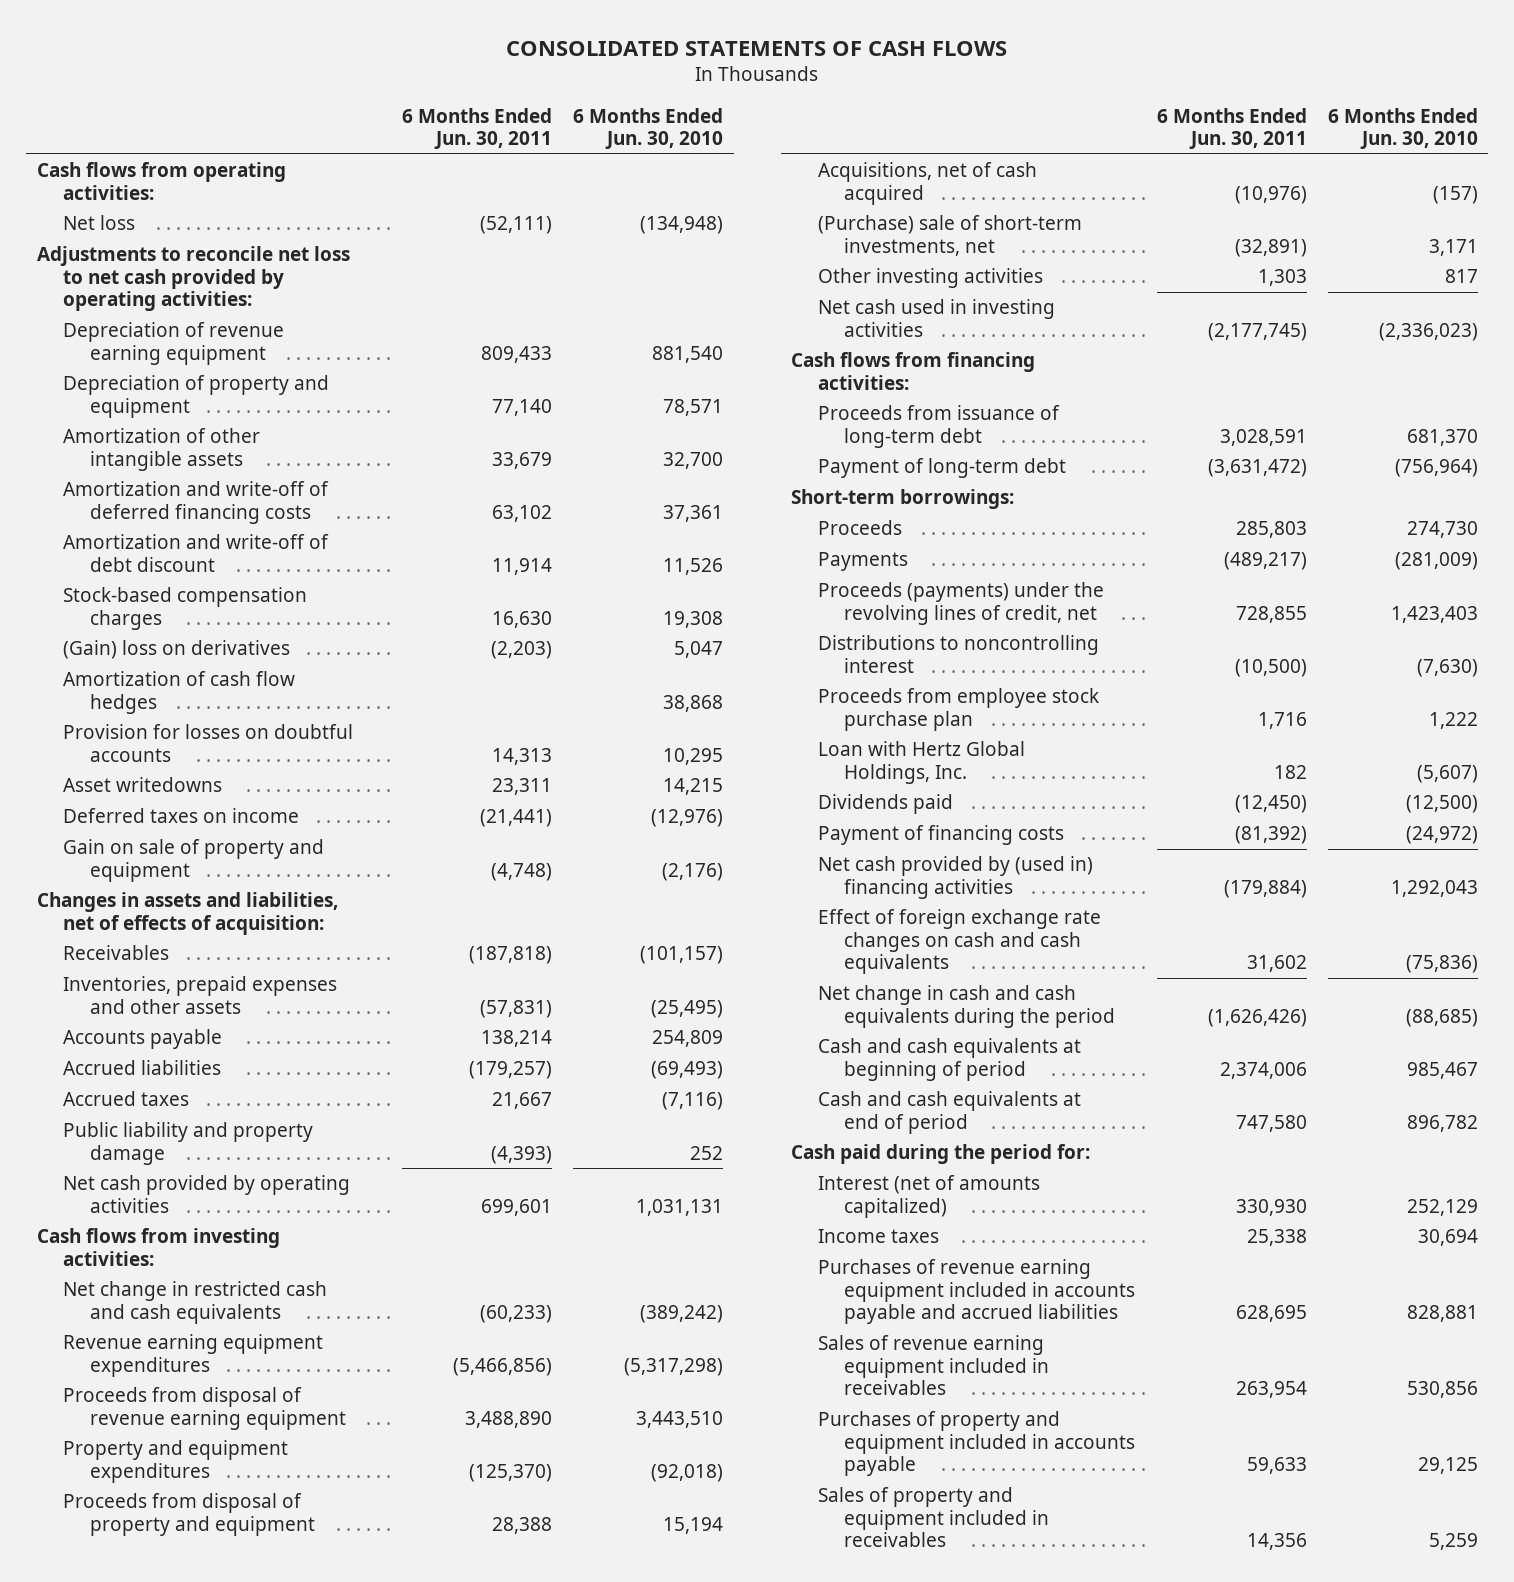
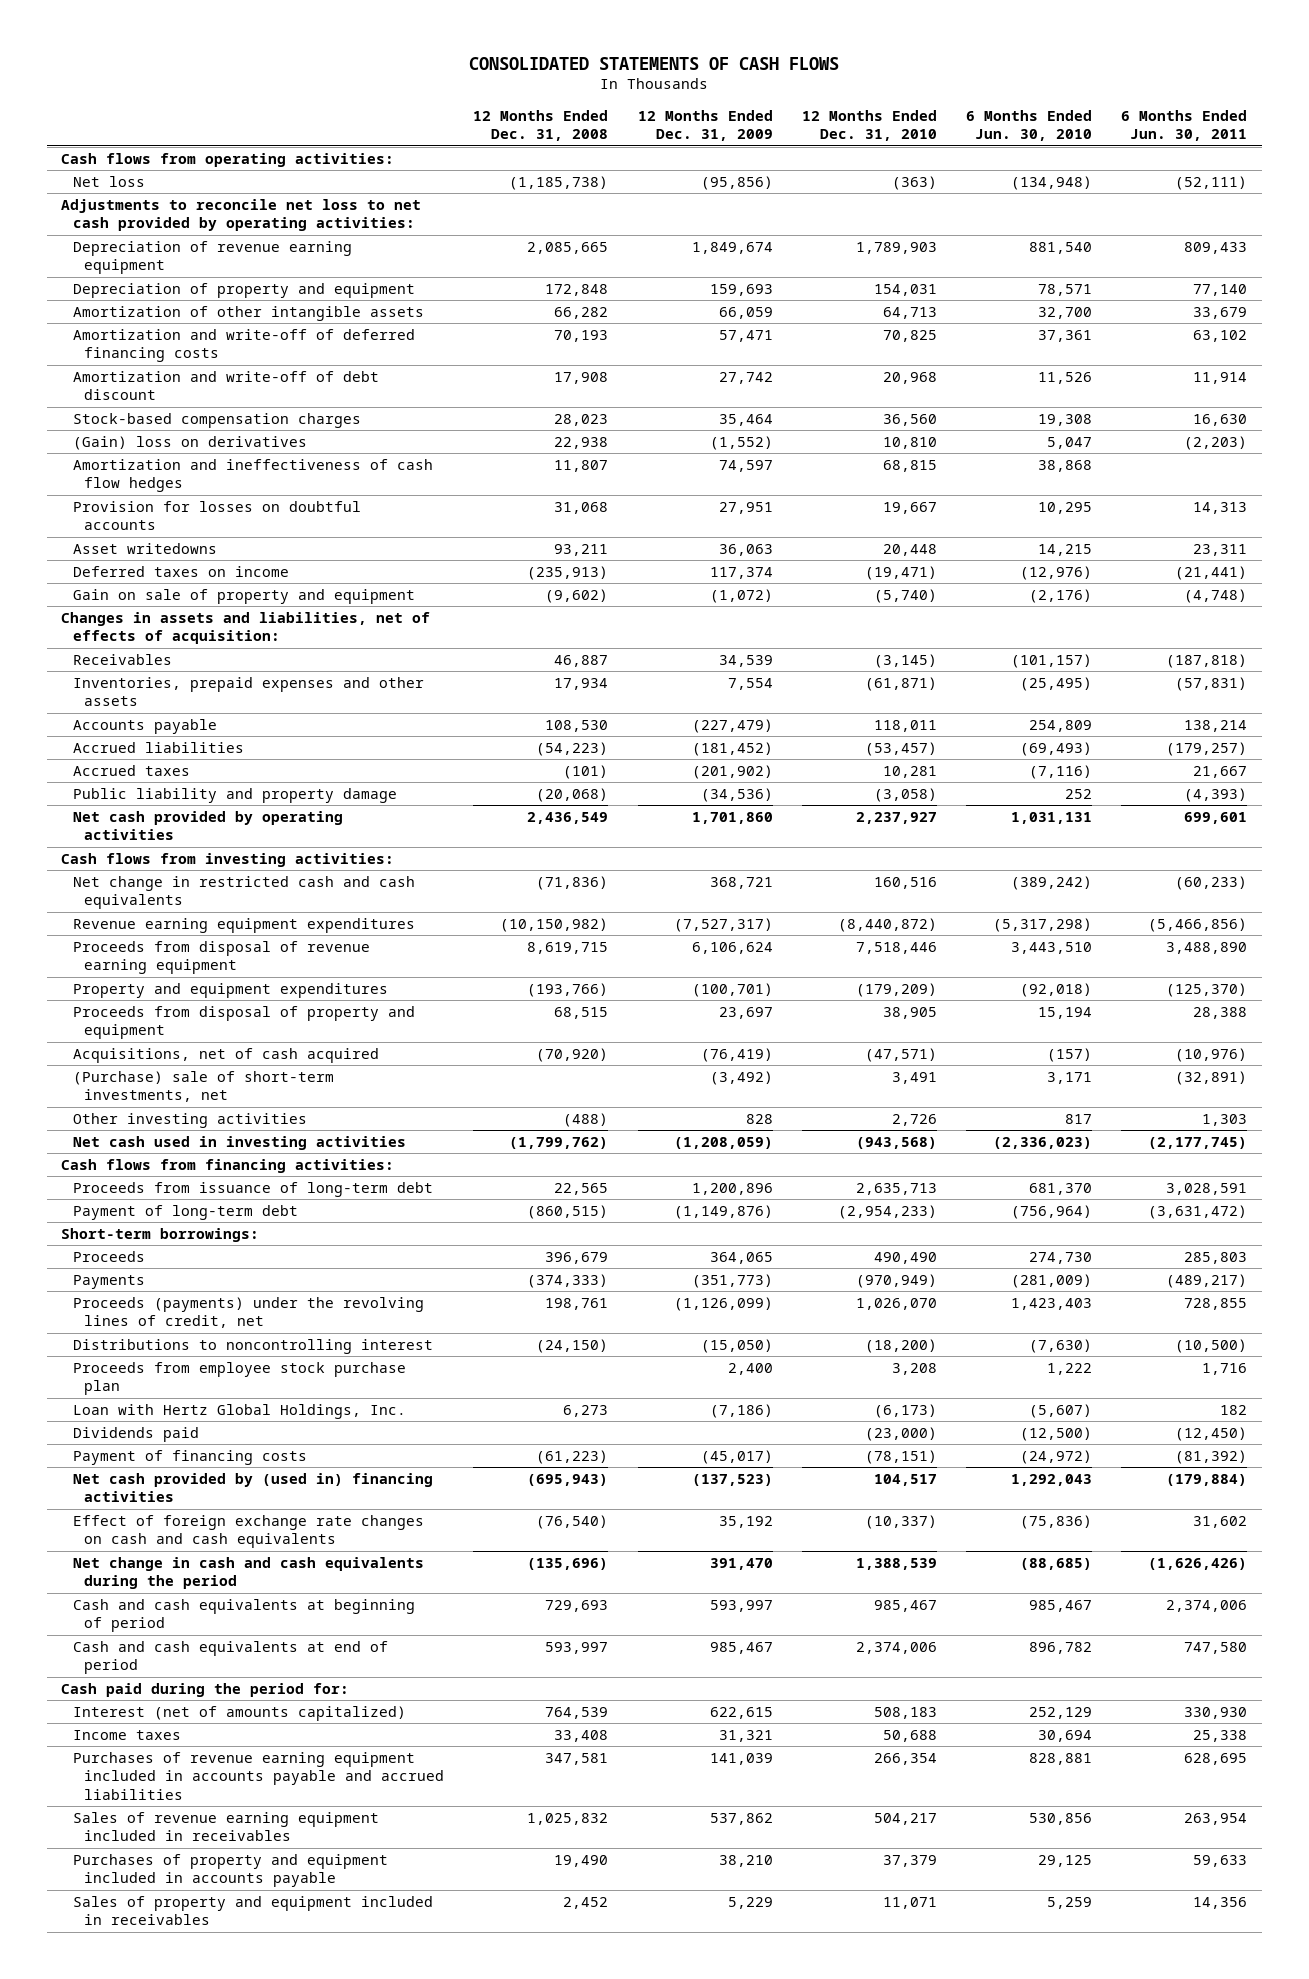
none -> [473,109,609,142] 12 Months Ended Dec. 31, 2008
none -> [637,109,773,142] 12 Months Ended Dec. 31, 2009
none -> [801,109,937,142] 12 Months Ended Dec. 31, 2010
[63,671,296,714] Amortization of cash flow hedges -> [72,458,433,493] Amortization and ineffectiveness of cash flow hedges

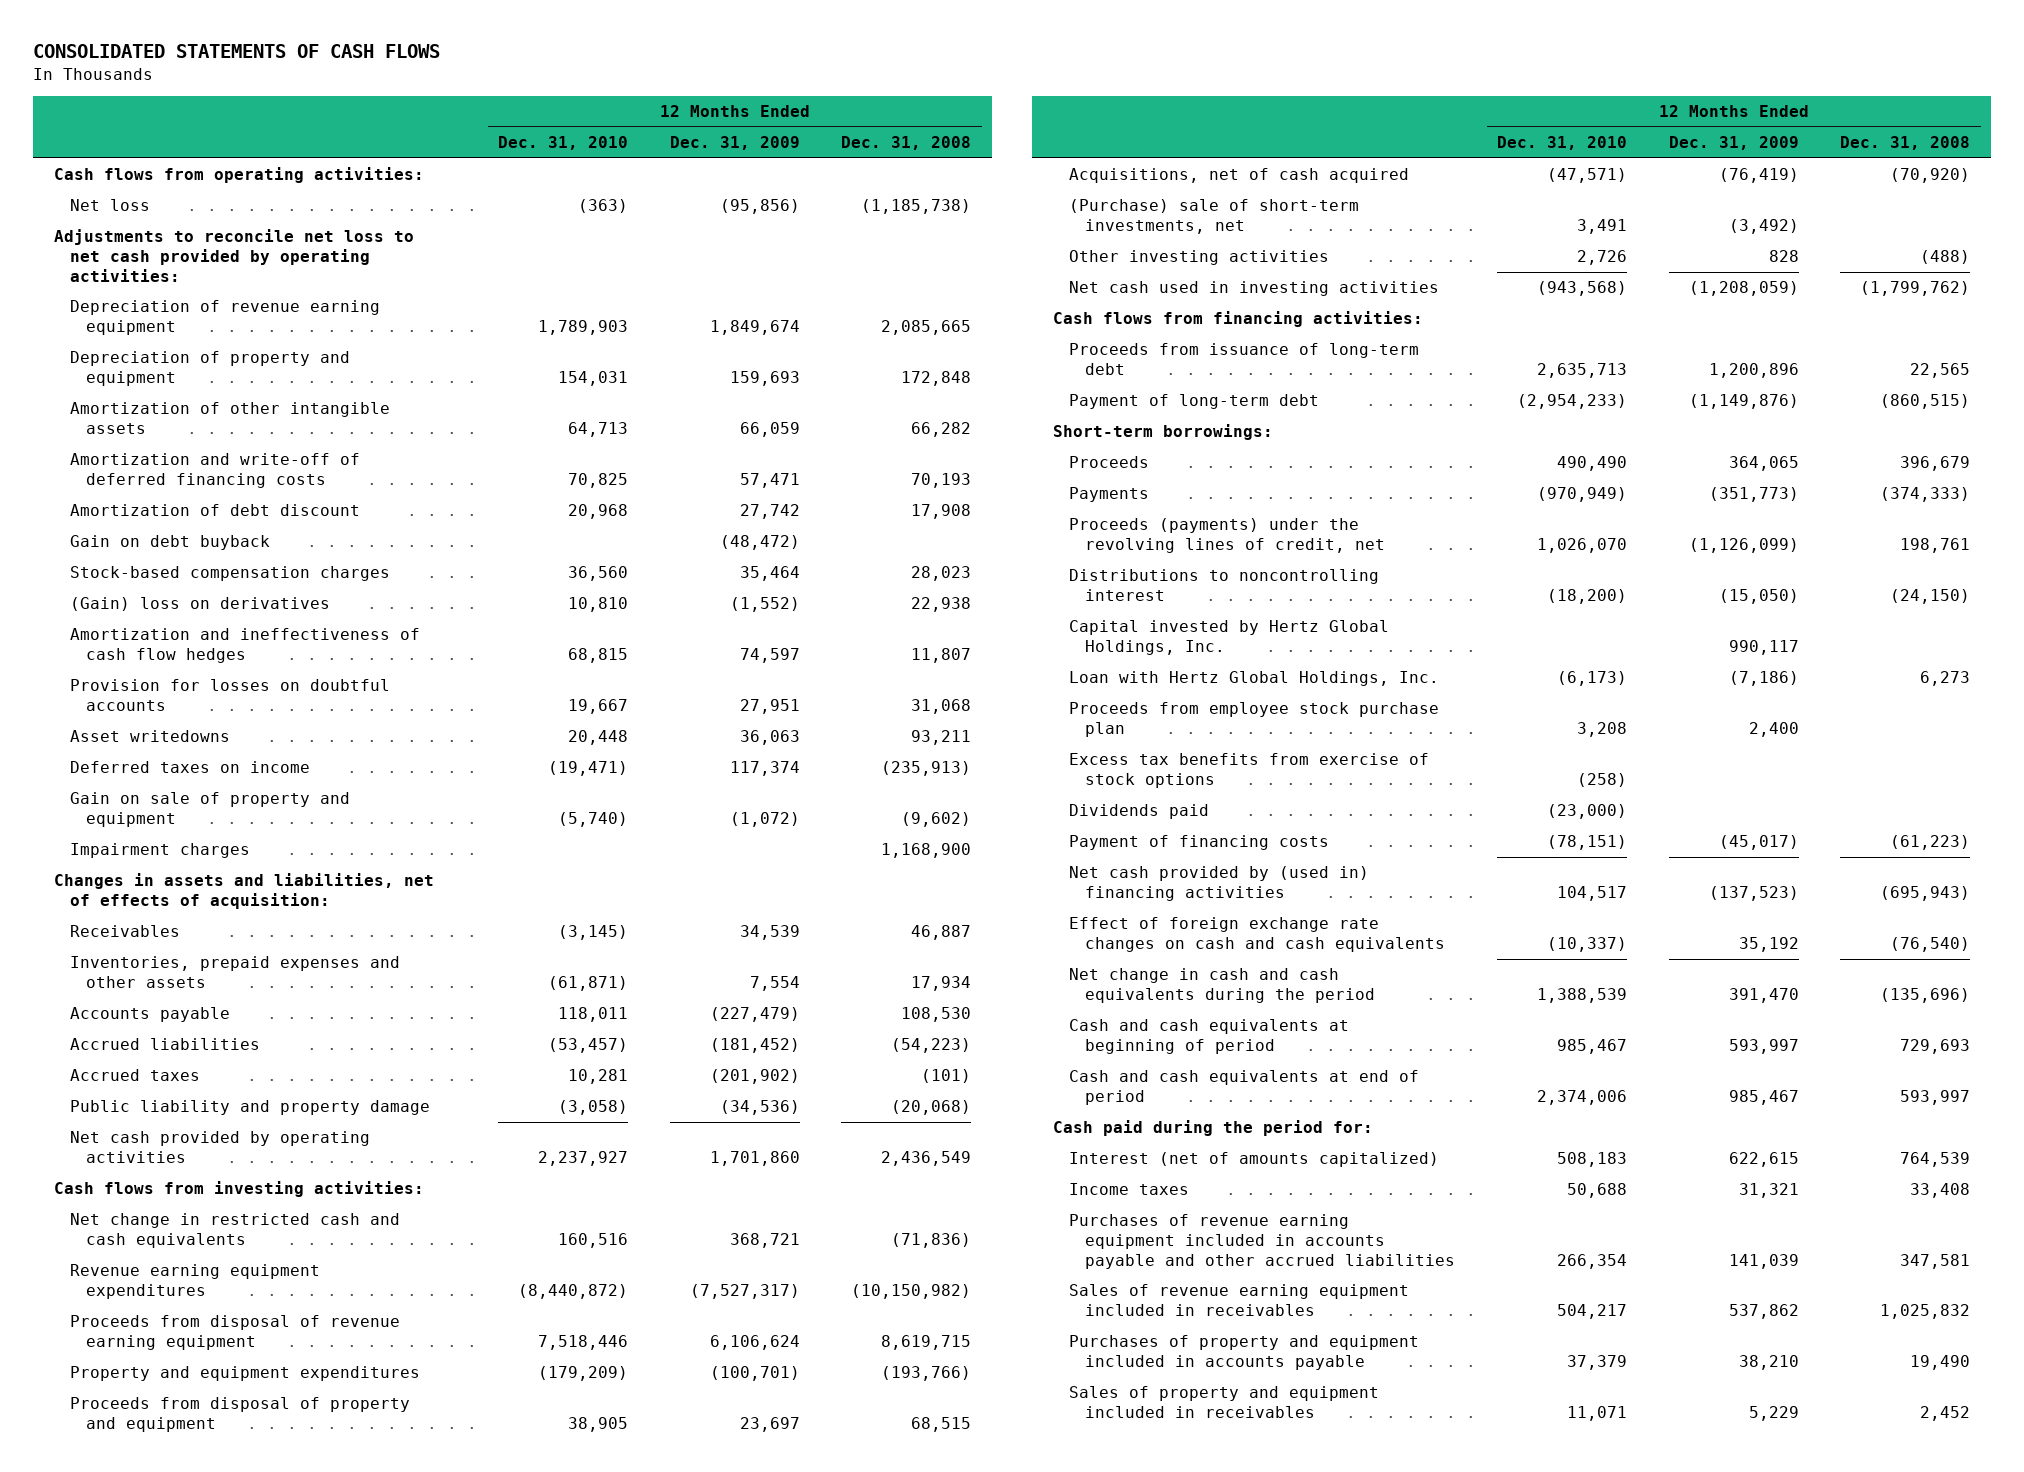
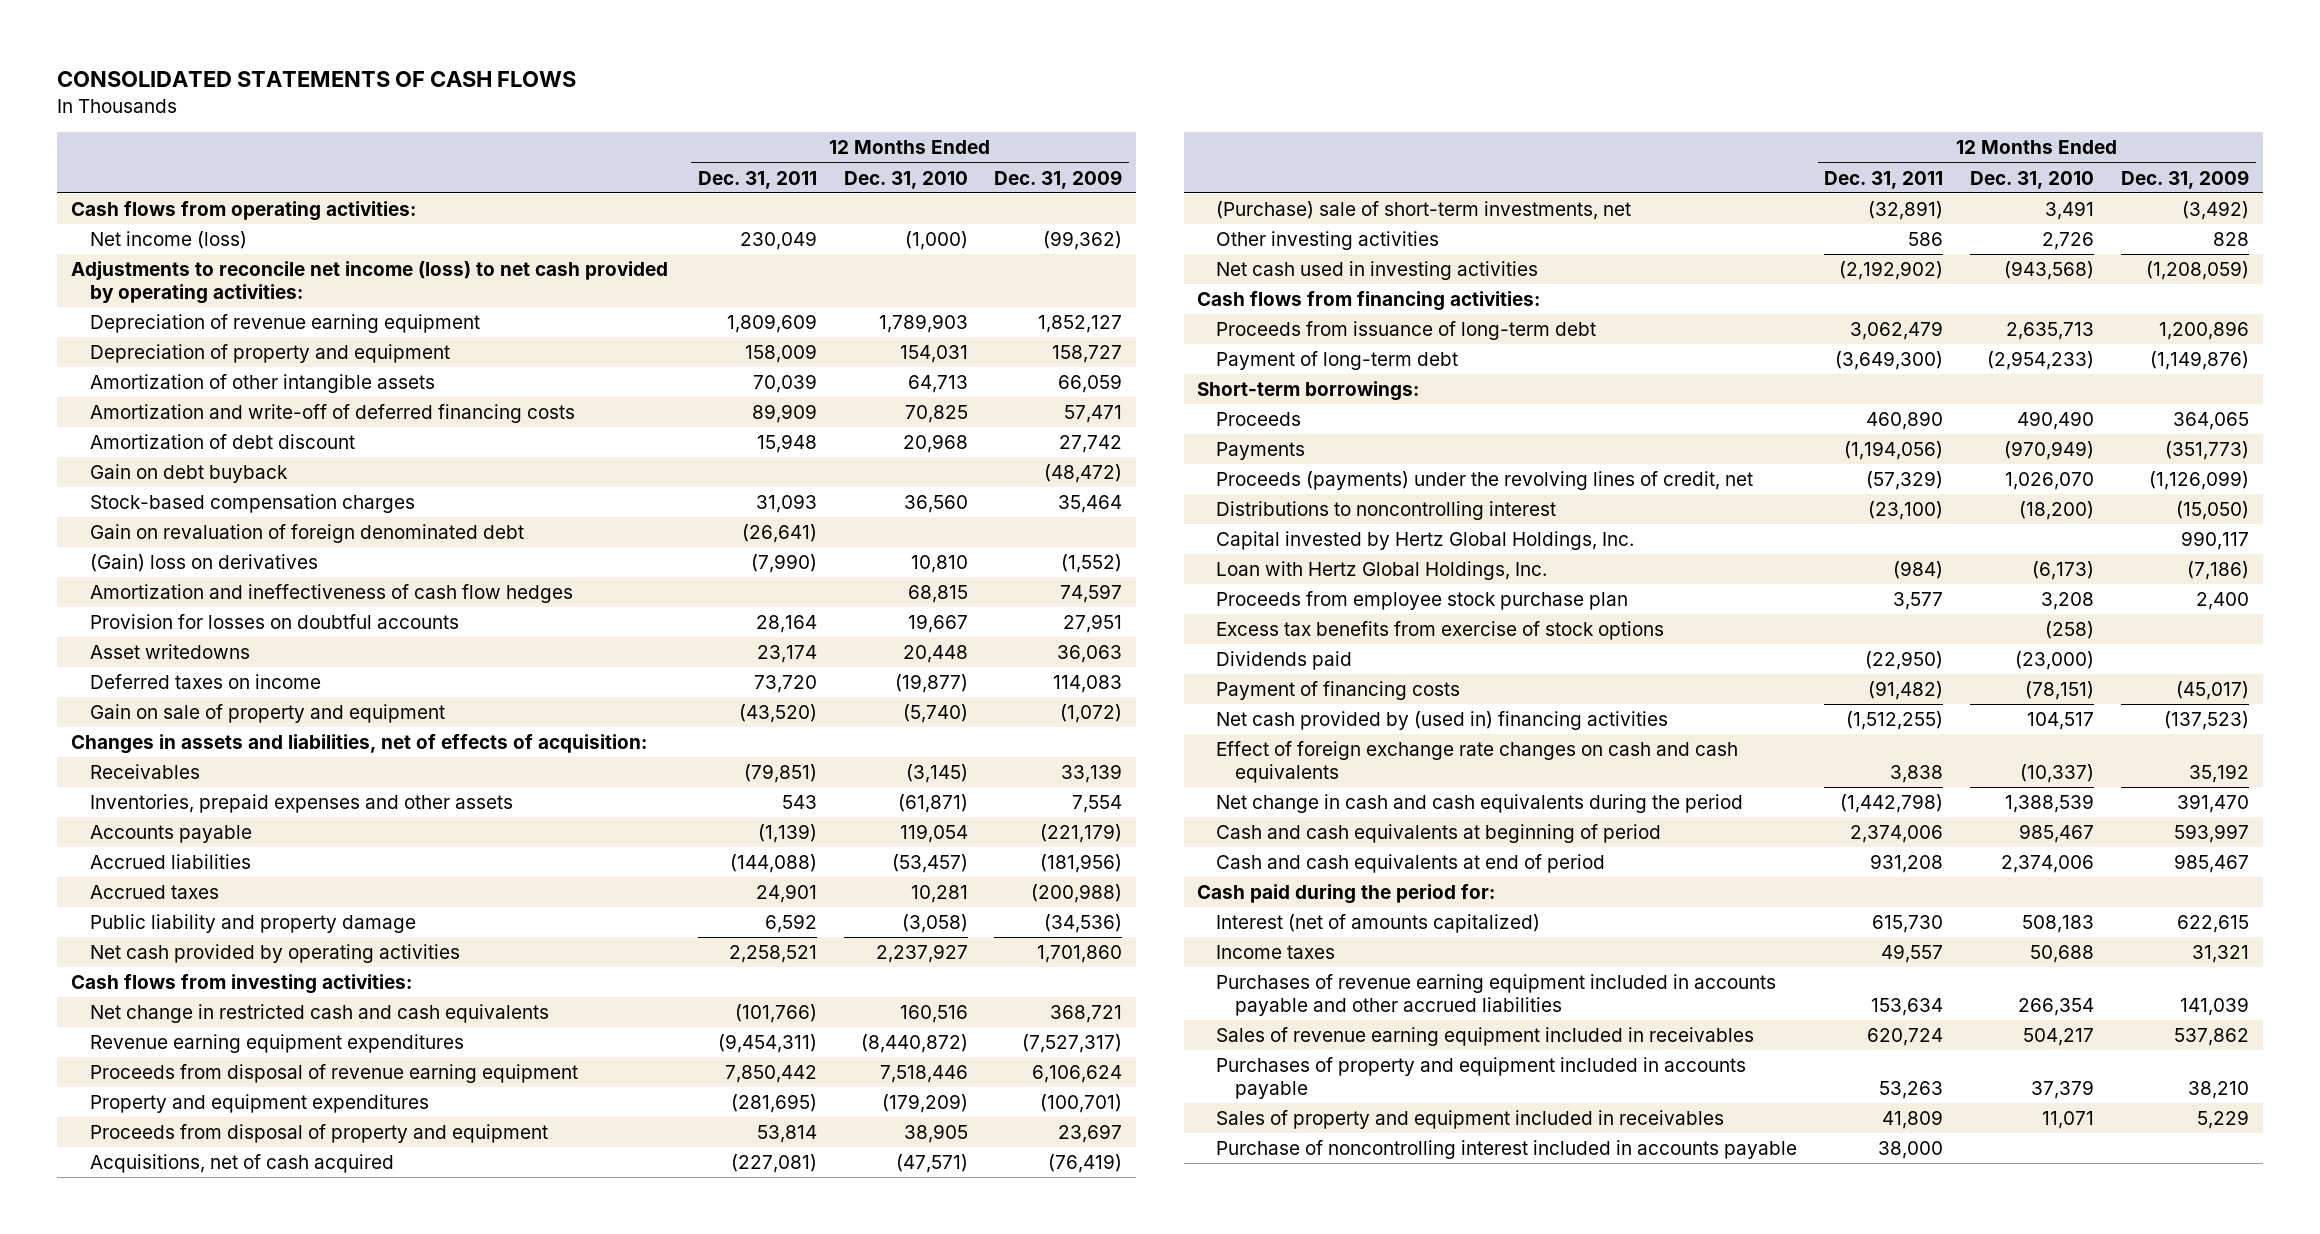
[841,136,972,151] Dec. 31, 2008 -> none
none -> [697,170,817,189] Dec. 31, 2011
[70,199,151,212] Net loss -> [89,231,247,250] Net income (loss)
[577,199,628,214] (363) -> [904,231,968,251] (1,000)
[719,199,800,215] (95,856) -> [1043,231,1123,251] (99,362)
[54,229,415,282] Adjustments to reconcile net loss to net cash provided by operating activities: -> [70,261,668,305] Adjustments to reconcile net income (loss) to net cash provided by operating activities:
[709,320,800,336] 1,849,674 -> [1038,315,1123,334] 1,852,127
[729,371,800,387] 159,693 -> [1052,345,1123,364] 158,727
none -> [89,524,524,544] Gain on revaluation of foreign denominated debt
[547,761,628,777] (19,471) -> [894,674,968,694] (19,877)
[729,761,800,777] 117,374 -> [1053,675,1123,694] 114,083
[70,843,251,859] Impairment charges -> none
[739,925,800,941] 34,539 -> [1061,764,1123,784] 33,139
[557,1007,628,1023] 118,011 -> [899,824,968,844] 119,054
[709,1007,800,1023] (227,479) -> [1040,824,1123,844] (221,179)
[709,1038,800,1054] (181,452) -> [1040,854,1123,874] (181,956)
[709,1069,800,1085] (201,902) -> [1031,884,1123,904] (200,988)
none -> [1216,1140,1798,1160] Purchase of noncontrolling interest included in accounts payable

